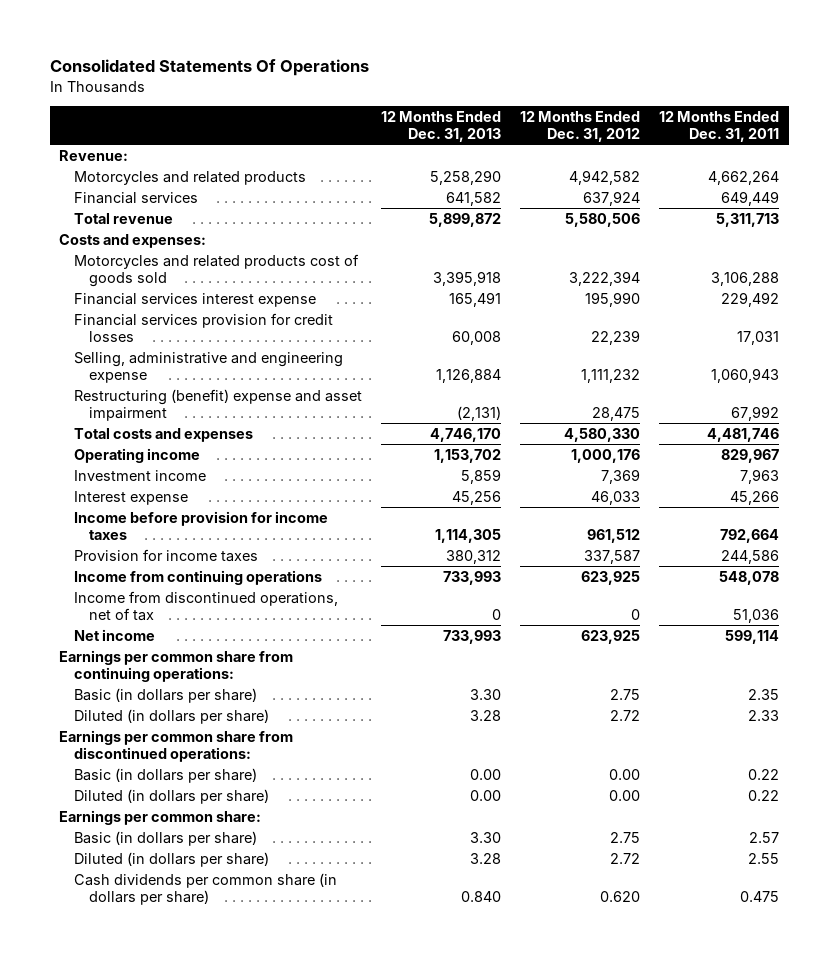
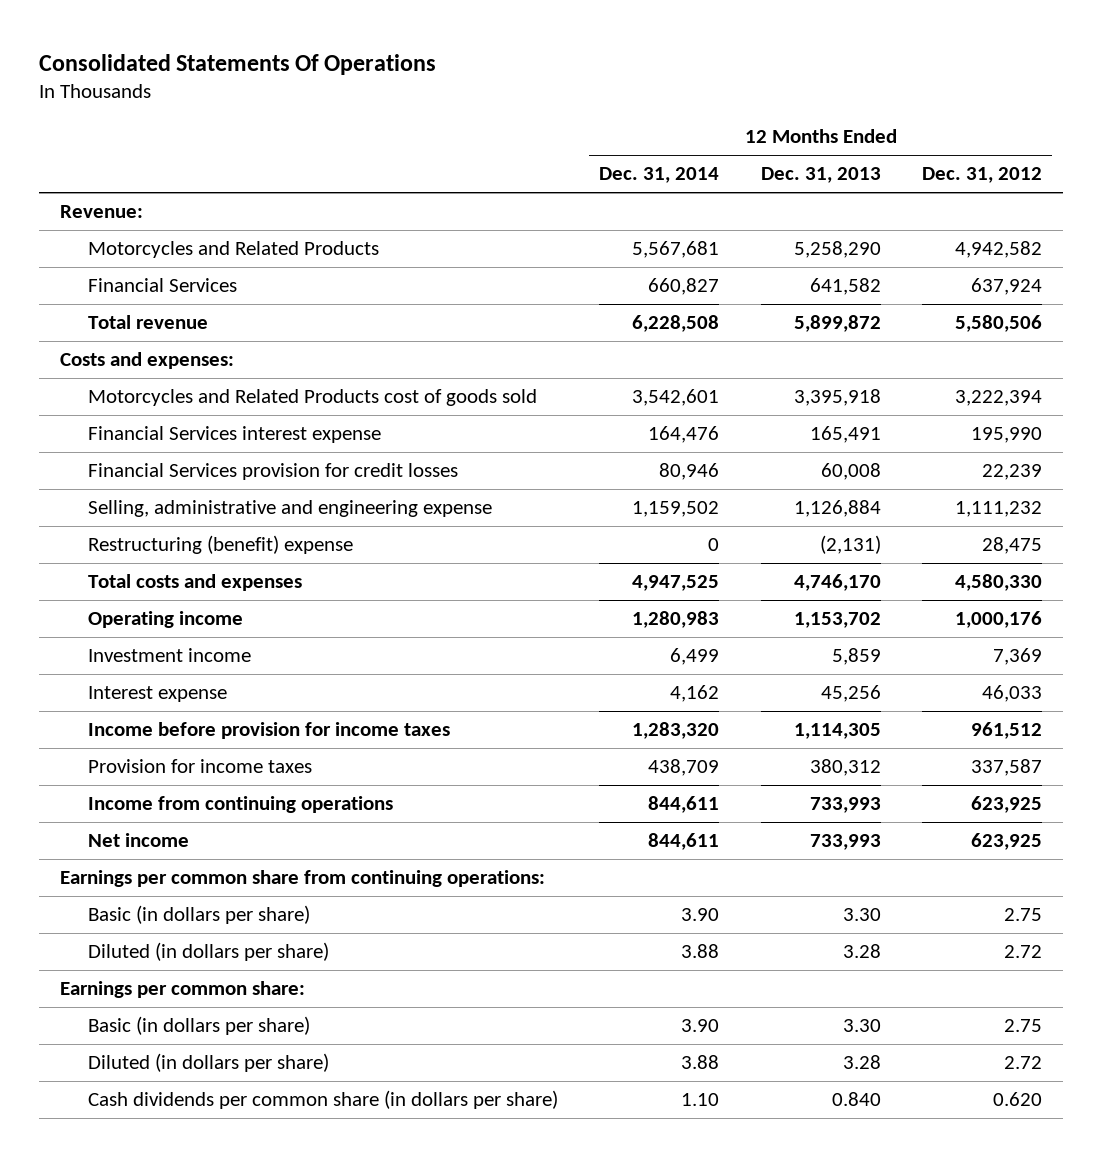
[659,111,780,143] 12 Months Ended Dec. 31, 2011 -> none
none -> [599,167,720,184] Dec. 31, 2014
[74,170,307,185] Motorcycles and related products -> [87,240,379,258] Motorcycles and Related Products
[74,191,199,204] Financial services -> [87,277,237,292] Financial Services
[74,253,360,287] Motorcycles and related products cost of goods sold -> [87,388,537,406] Motorcycles and Related Products cost of goods sold
[74,292,317,307] Financial services interest expense -> [87,425,381,443] Financial Services interest expense
[74,312,334,342] Financial services provision for credit losses -> [87,462,458,480] Financial Services provision for credit losses
[74,388,363,421] Restructuring (benefit) expense and asset impairment -> [87,534,353,554] Restructuring (benefit) expense
[74,590,339,621] Income from discontinued operations, net of tax -> none
[59,729,294,762] Earnings per common share from discontinued operations: -> none
[74,767,258,783] Basic (in dollars per share) -> none
[74,788,270,804] Diluted (in dollars per share) -> none

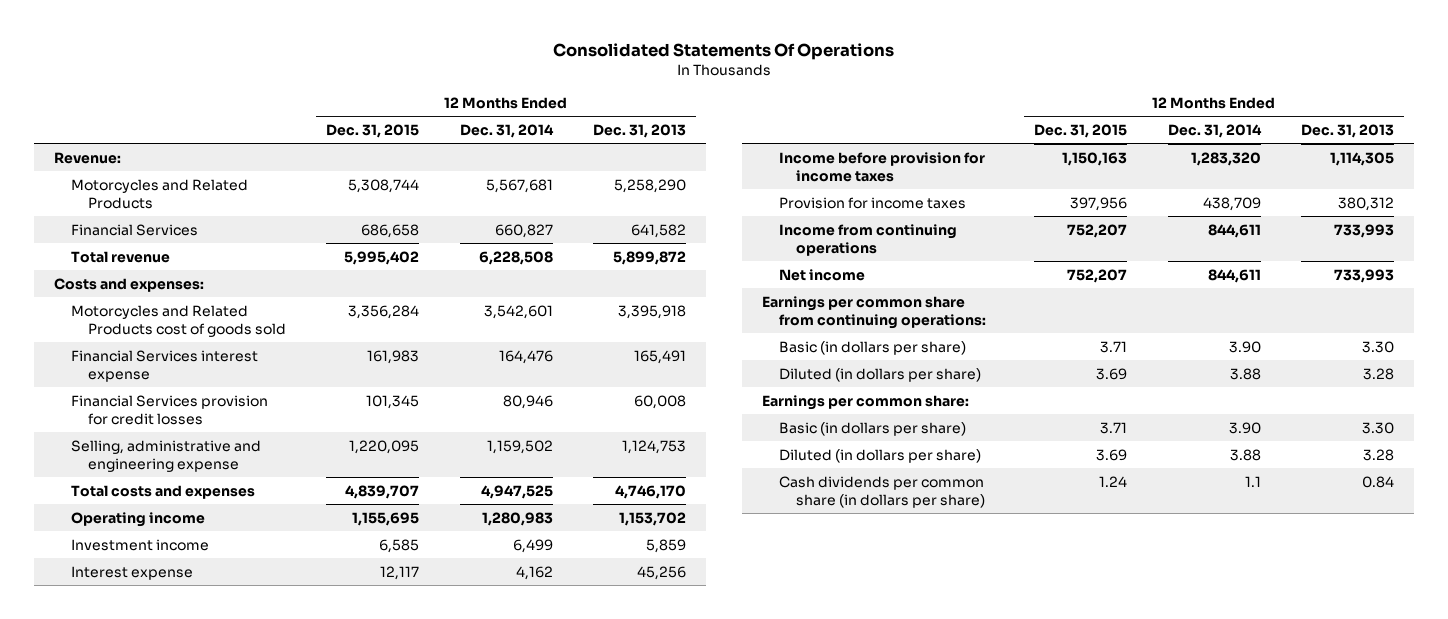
[922,167,1043,184] Dec. 31, 2012 -> none
none -> [326,123,420,138] Dec. 31, 2015
[87,534,353,554] Restructuring (benefit) expense -> none
[793,499,881,517] 1,126,884 -> [622,439,687,454] 1,124,753
[681,1092,720,1106] 1.10 -> [1244,475,1261,487] 1.1
[831,1091,881,1106] 0.840 -> [1361,475,1394,488] 0.84

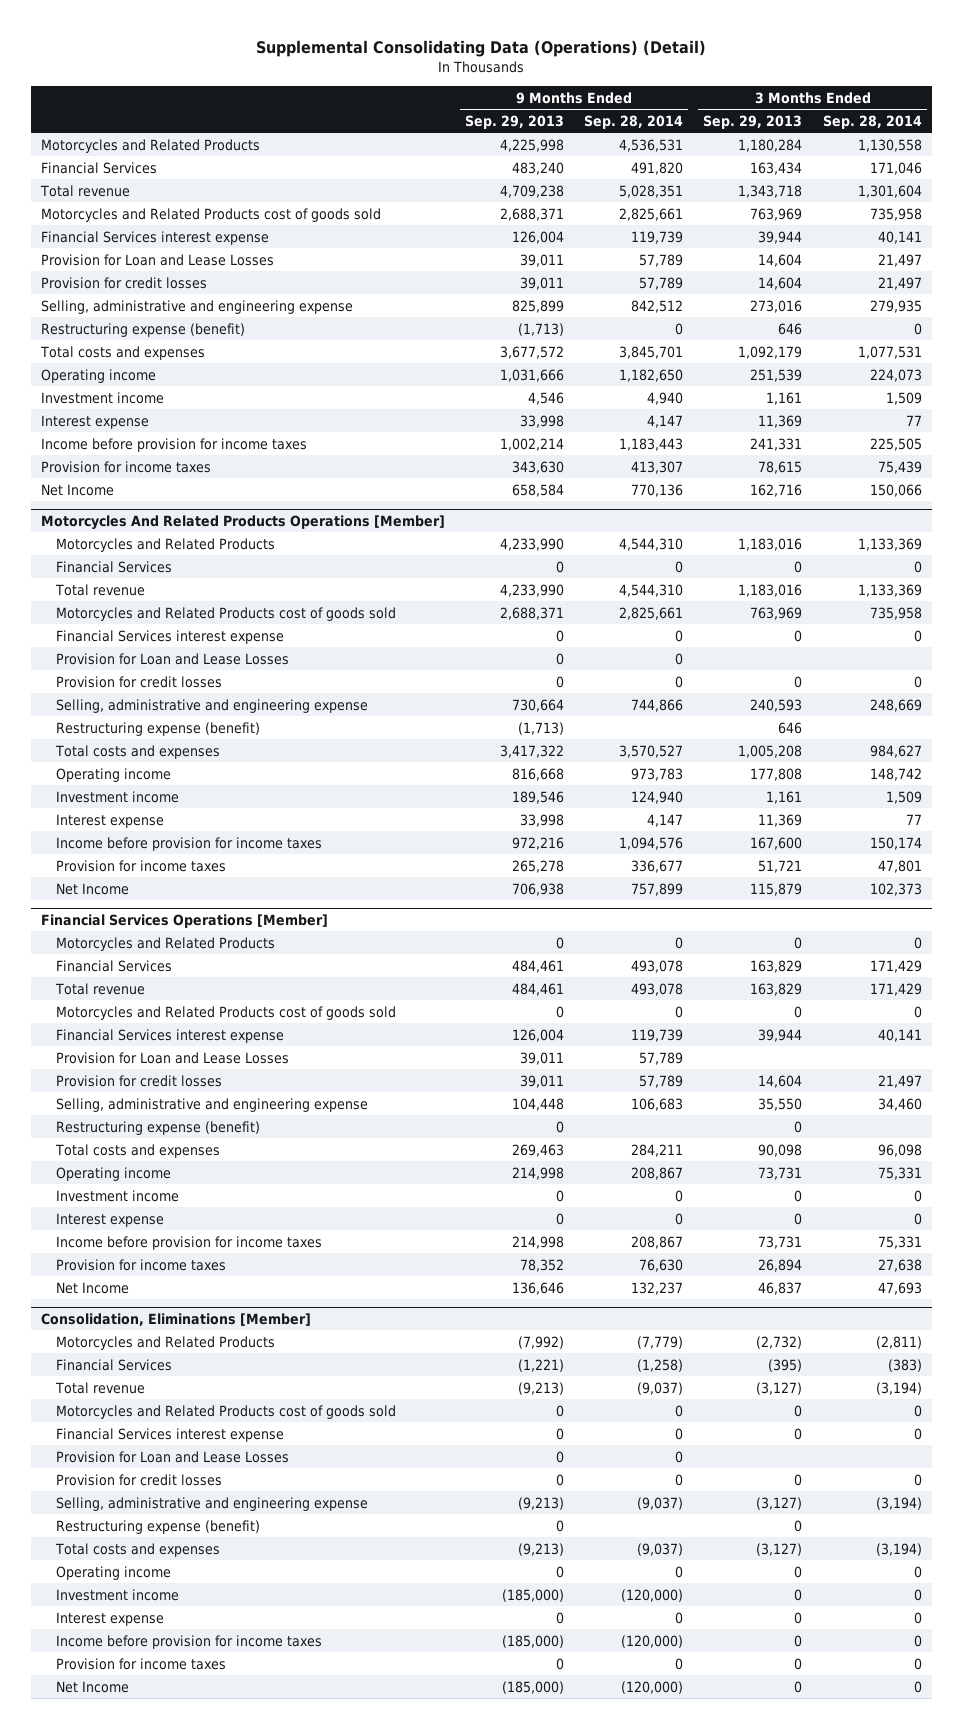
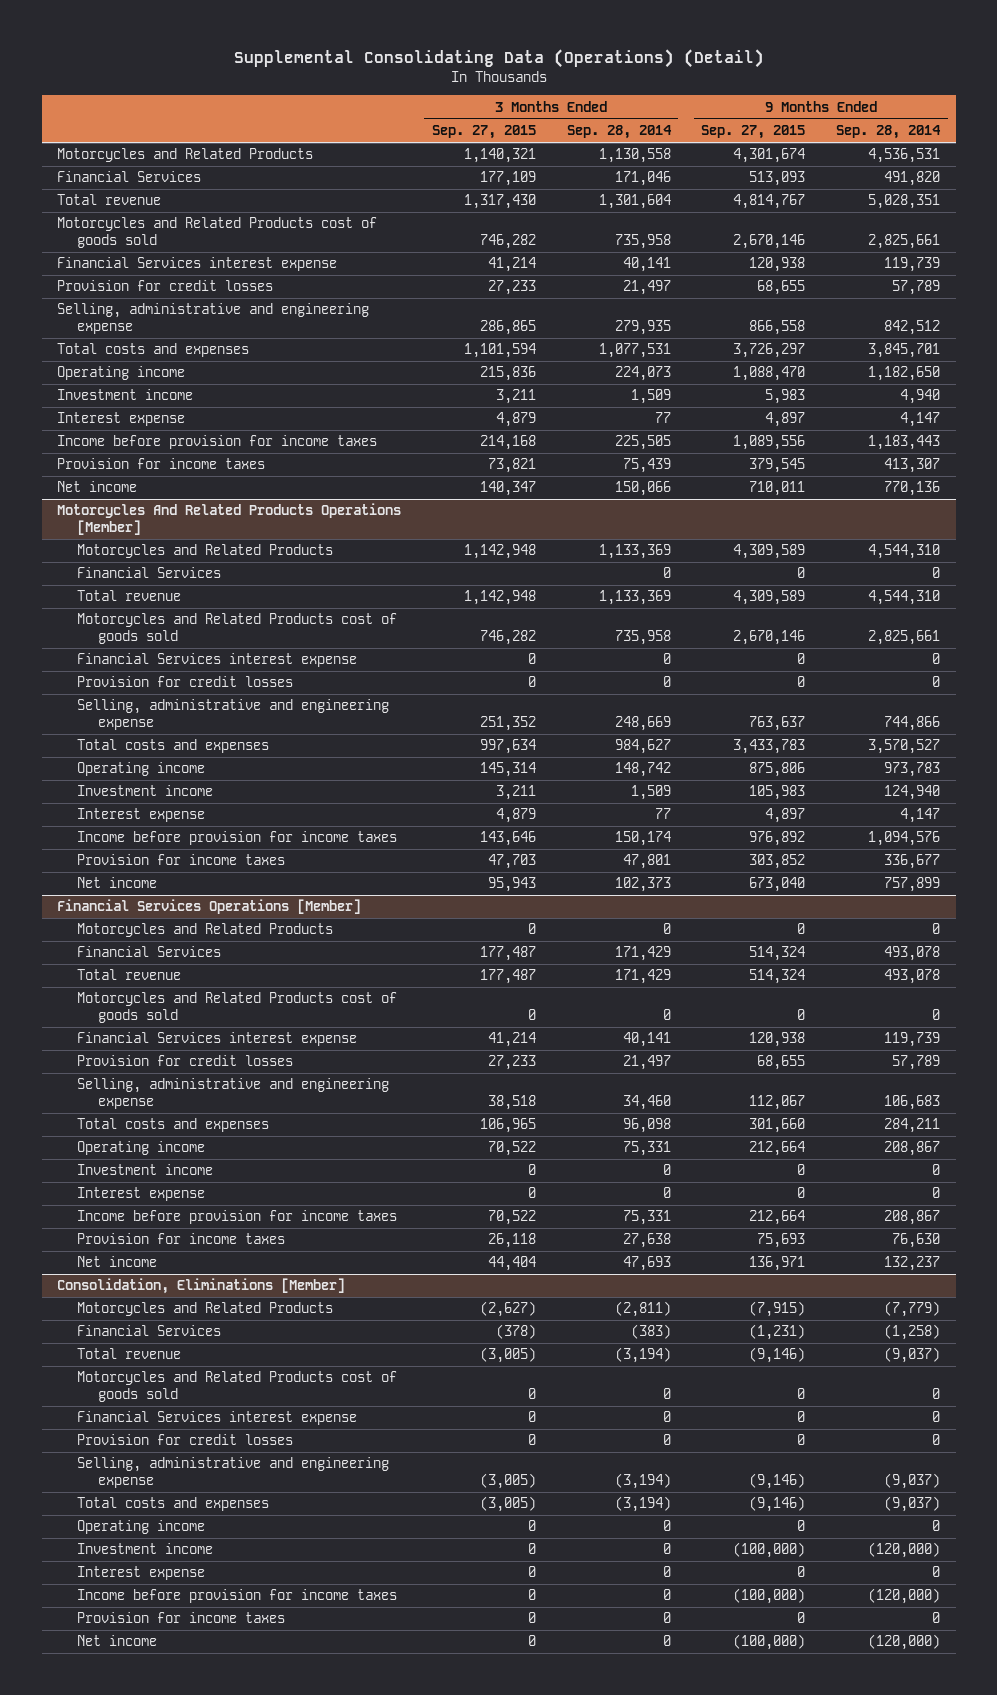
[465,114,565,129] Sep. 29, 2013 -> none
[703,114,803,129] Sep. 29, 2013 -> none
none -> [431,125,536,140] Sep. 27, 2015
none -> [701,125,806,140] Sep. 27, 2015
[41,253,275,266] Provision for Loan and Lease Losses -> none
[41,322,246,337] Restructuring expense (benefit) -> none
[41,483,115,496] Net Income -> [57,481,138,493] Net income
[55,652,289,665] Provision for Loan and Lease Losses -> none
[55,721,260,736] Restructuring expense (benefit) -> none
[55,882,129,895] Net Income -> [77,877,158,889] Net income
[55,1051,289,1064] Provision for Loan and Lease Losses -> none
[55,1120,260,1135] Restructuring expense (benefit) -> none
[55,1281,129,1294] Net Income -> [77,1256,158,1268] Net income
[55,1450,289,1463] Provision for Loan and Lease Losses -> none
[55,1519,260,1534] Restructuring expense (benefit) -> none
[55,1680,129,1693] Net Income -> [77,1635,158,1647] Net income

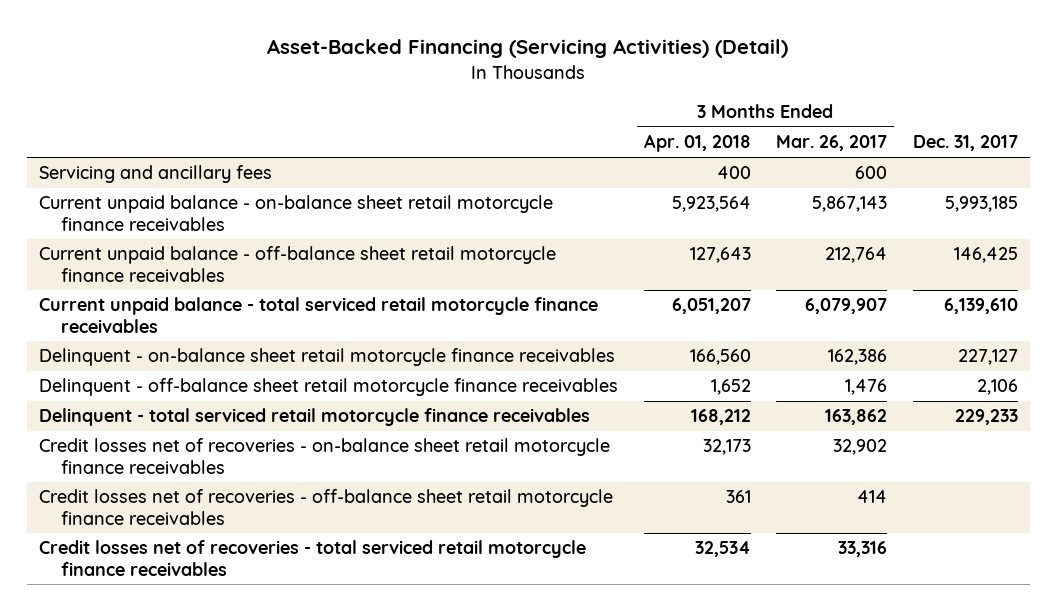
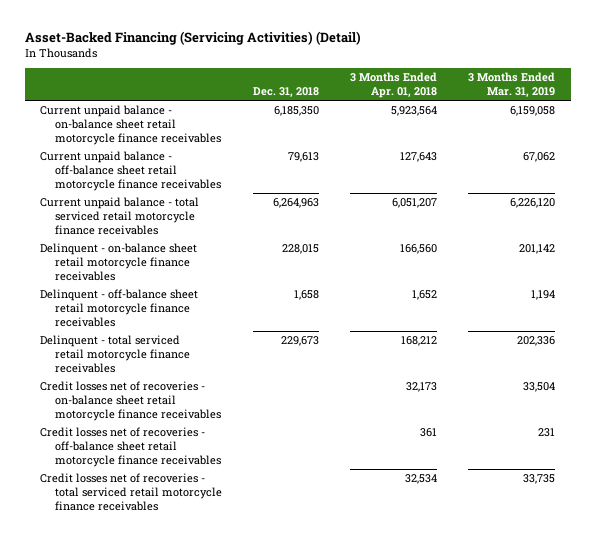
[776,135,888,152] Mar. 26, 2017 -> none
[912,135,1018,152] Dec. 31, 2017 -> none
none -> [252,87,319,98] Dec. 31, 2018
none -> [468,72,556,98] 3 Months Ended Mar. 31, 2019
[39,165,273,184] Servicing and ancillary fees -> none

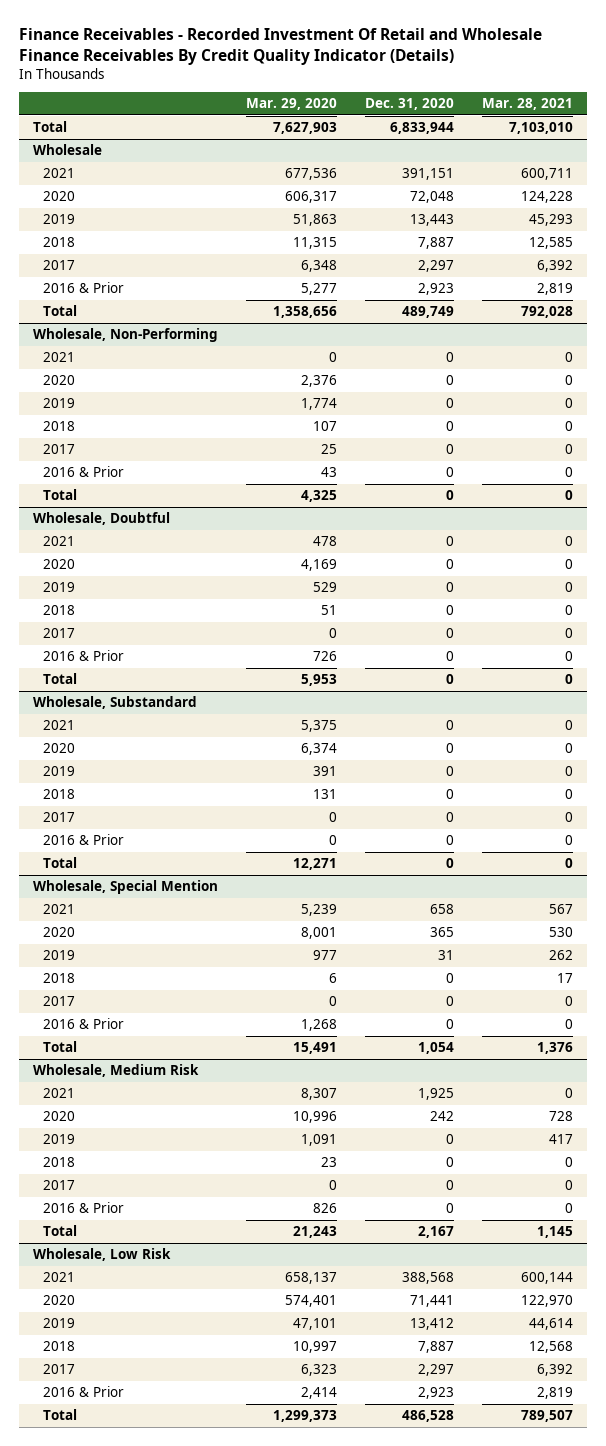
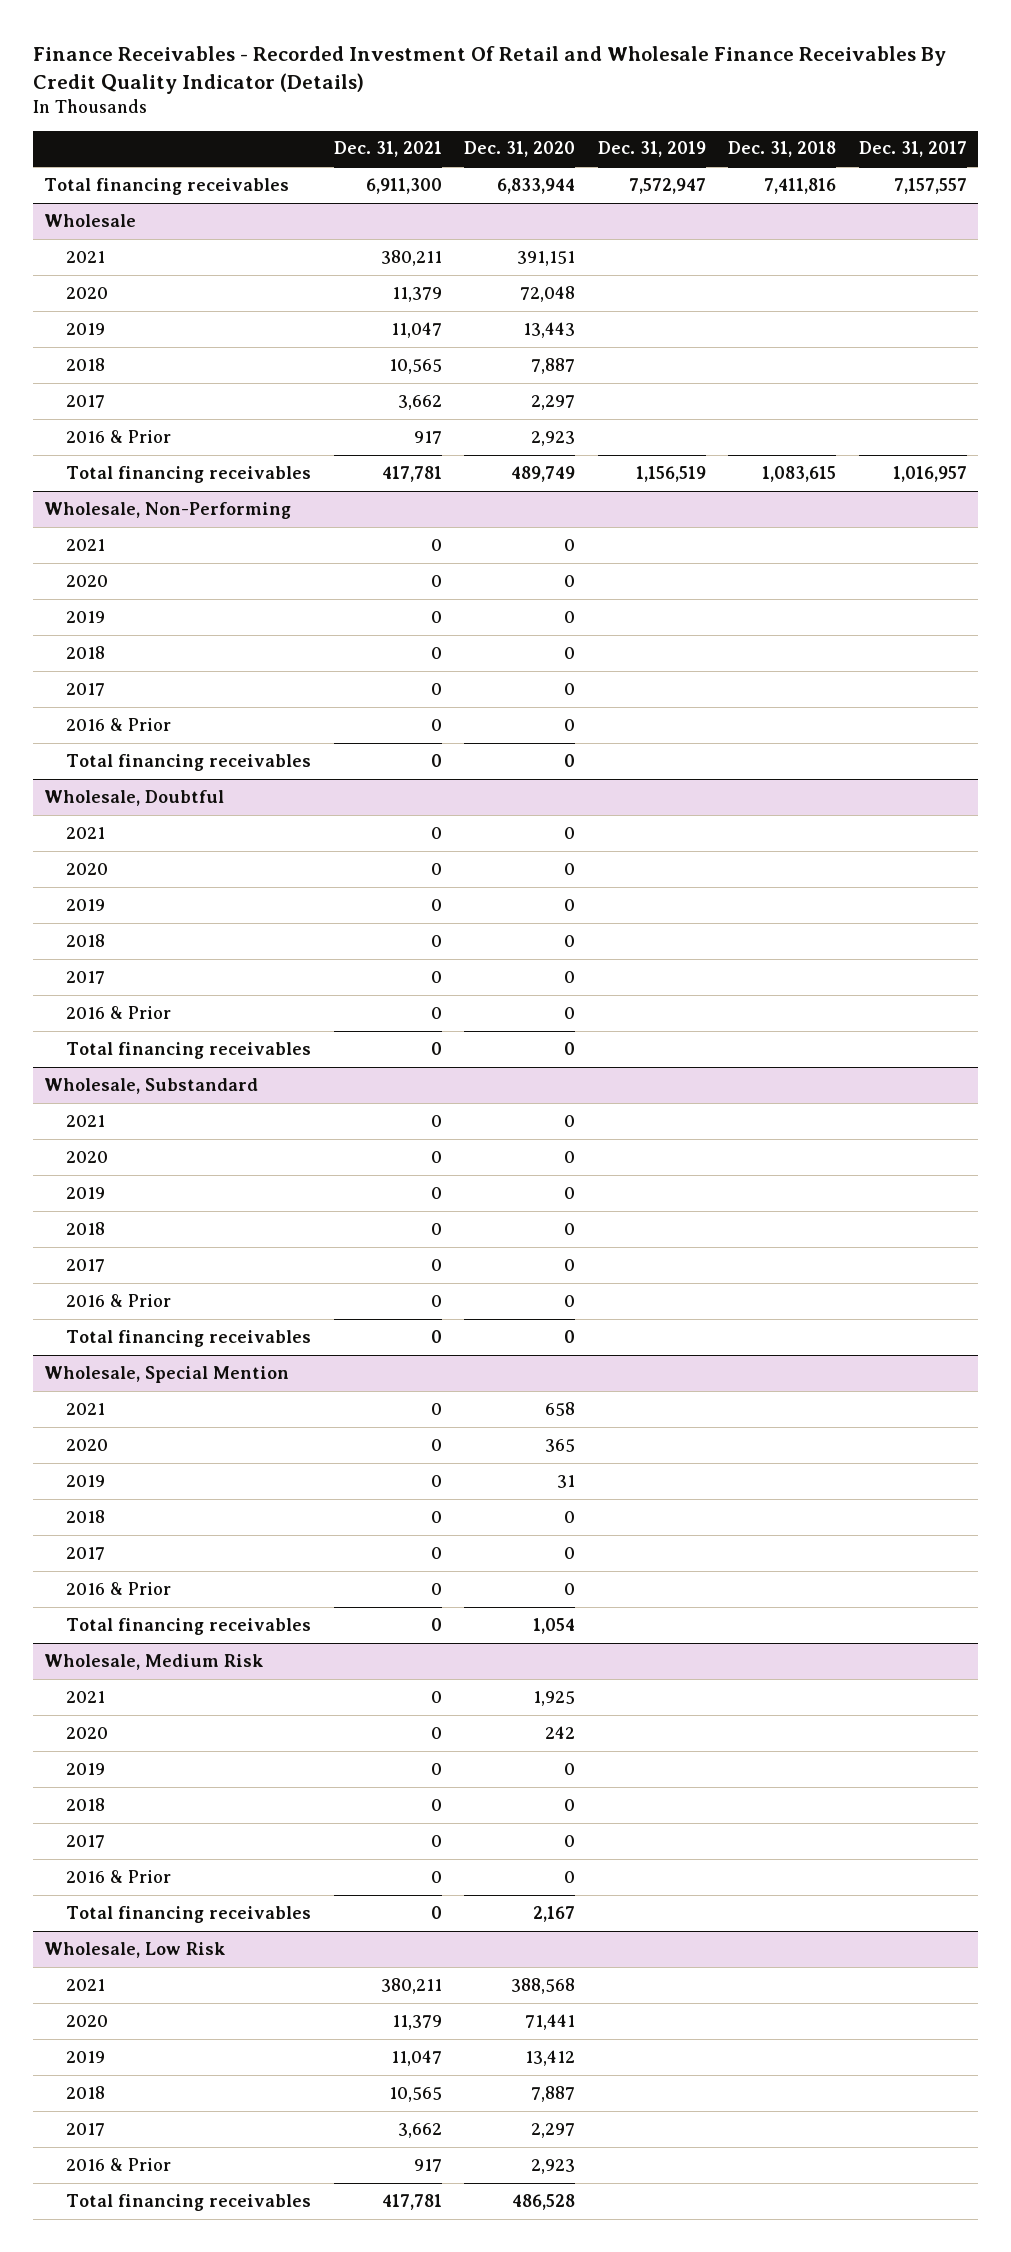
[246,98,338,111] Mar. 29, 2020 -> none
[481,98,573,111] Mar. 28, 2021 -> none
none -> [333,141,442,158] Dec. 31, 2021
none -> [597,141,706,158] Dec. 31, 2019
none -> [728,141,837,158] Dec. 31, 2018
none -> [858,141,967,158] Dec. 31, 2017
[33,121,68,133] Total -> [44,177,290,195] Total financing receivables
[43,305,78,317] Total -> [66,465,312,483] Total financing receivables
[43,489,78,501] Total -> [66,753,312,771] Total financing receivables
[43,673,78,685] Total -> [66,1041,312,1059] Total financing receivables
[43,857,78,869] Total -> [66,1329,312,1347] Total financing receivables
[43,1041,78,1053] Total -> [66,1617,312,1635] Total financing receivables
[43,1225,78,1237] Total -> [66,1905,312,1923] Total financing receivables
[43,1409,78,1421] Total -> [66,2193,312,2211] Total financing receivables

